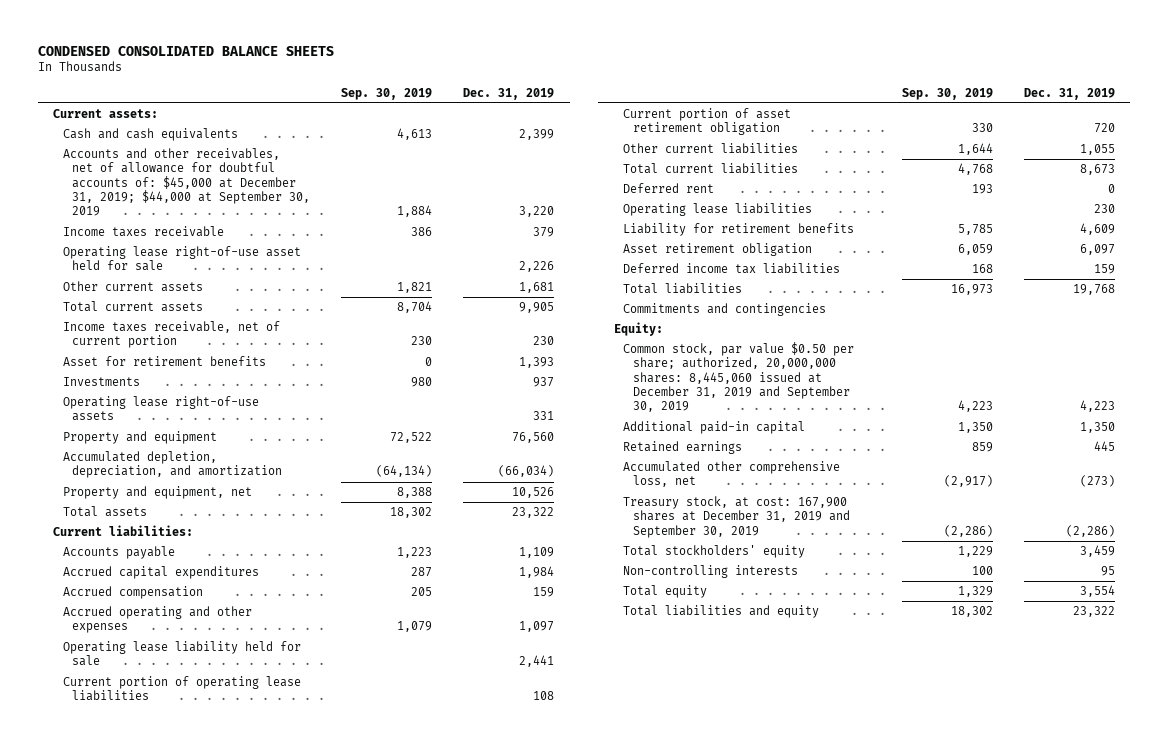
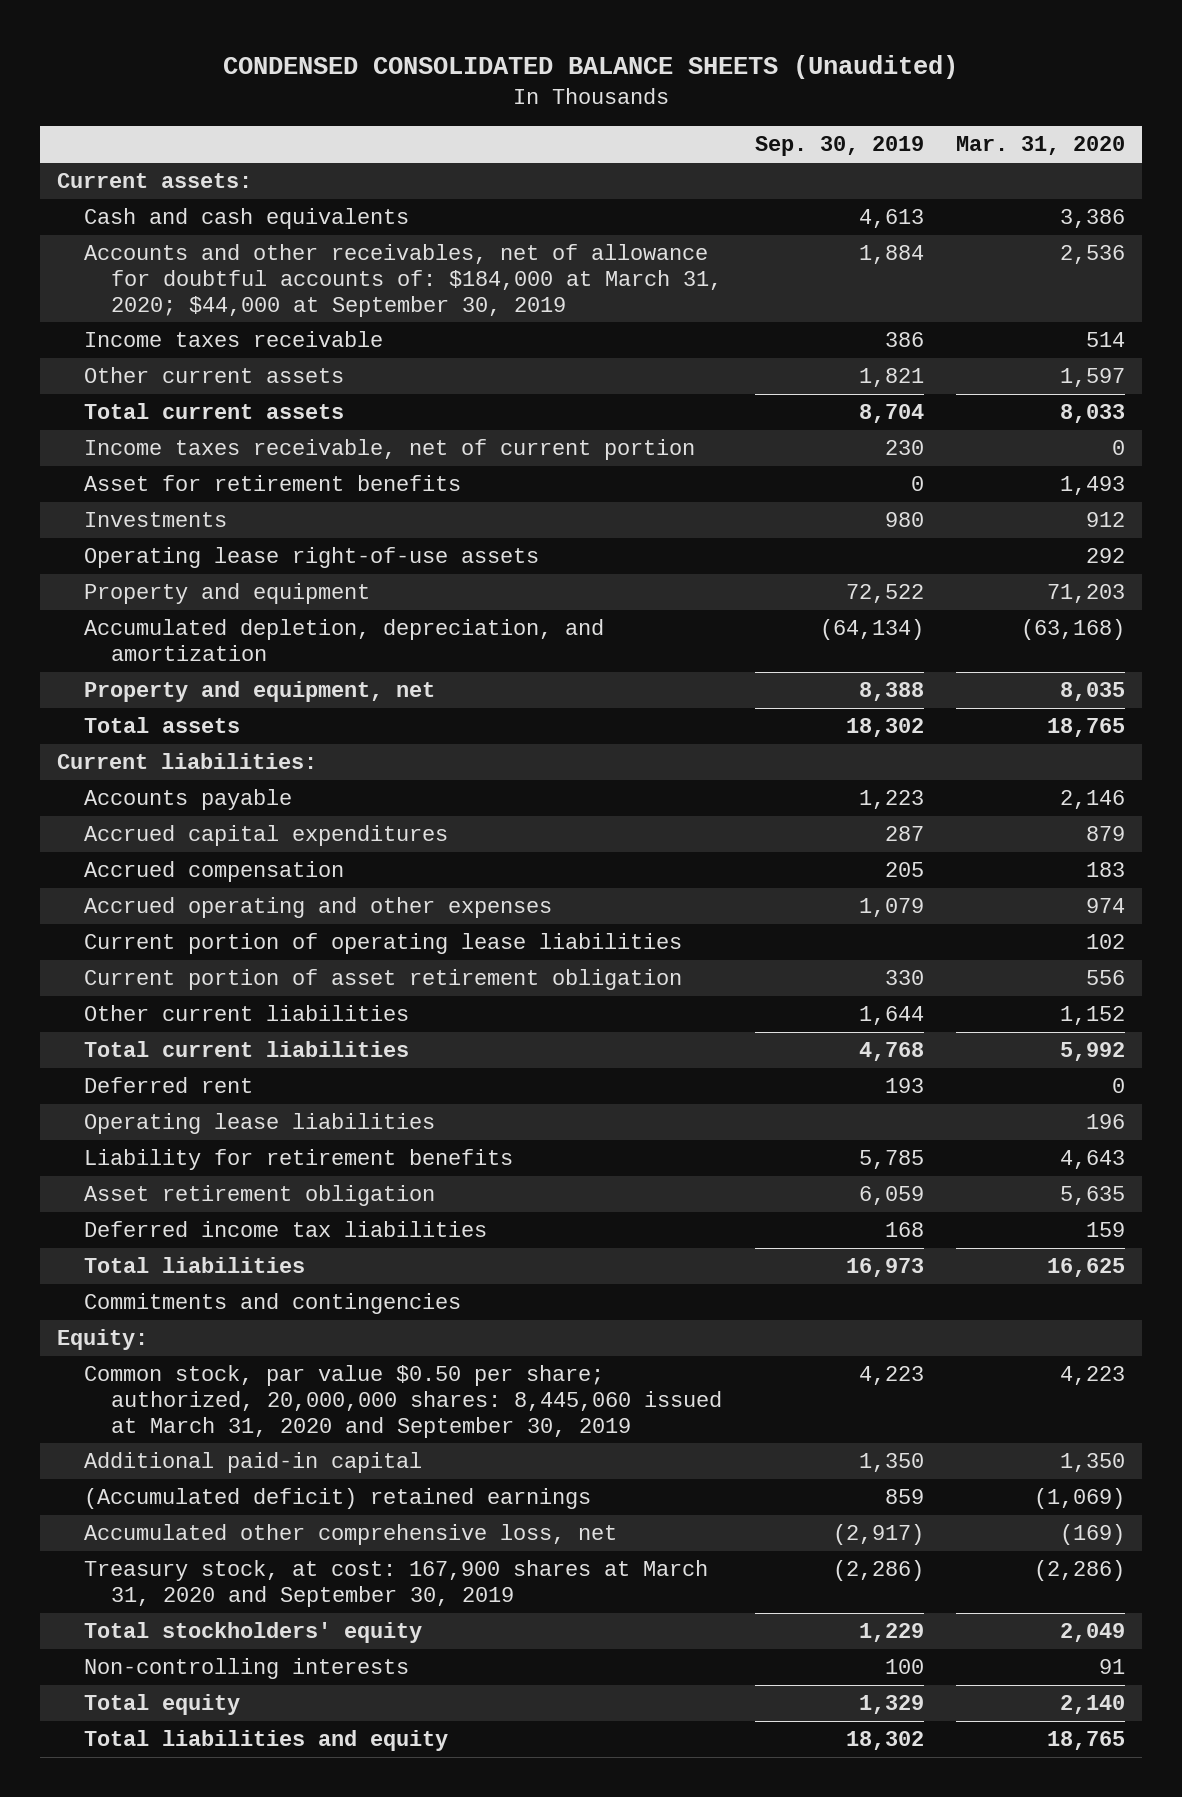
[37,45,334,56] CONDENSED CONSOLIDATED BALANCE SHEETS -> [222,55,958,80] CONDENSED CONSOLIDATED BALANCE SHEETS (Unaudited)
[463,87,555,100] Dec. 31, 2019 -> none
none -> [956,136,1126,156] Mar. 31, 2020
[62,148,310,217] Accounts and other receivables, net of allowance for doubtful accounts of: $45,000 at December 31, 2019; $44,000 at September 30, 2019 -> [83,244,723,317] Accounts and other receivables, net of allowance for doubtful accounts of: $184,000 at March 31, 2020; $44,000 at September 30, 2019
[62,246,301,272] Operating lease right-of-use asset held for sale -> none
[62,641,301,667] Operating lease liability held for sale -> none
[623,342,855,413] Common stock, par value $0.50 per share; authorized, 20,000,000 shares: 8,445,060 issued at December 31, 2019 and September 30, 2019 -> [83,1365,723,1438] Common stock, par value $0.50 per share; authorized, 20,000,000 shares: 8,445,060 issued at March 31, 2020 and September 30, 2019
[623,441,743,455] Retained earnings -> [83,1488,591,1510] (Accumulated deficit) retained earnings
[623,496,850,538] Treasury stock, at cost: 167,900 shares at December 31, 2019 and September 30, 2019 -> [83,1560,708,1607] Treasury stock, at cost: 167,900 shares at March 31, 2020 and September 30, 2019

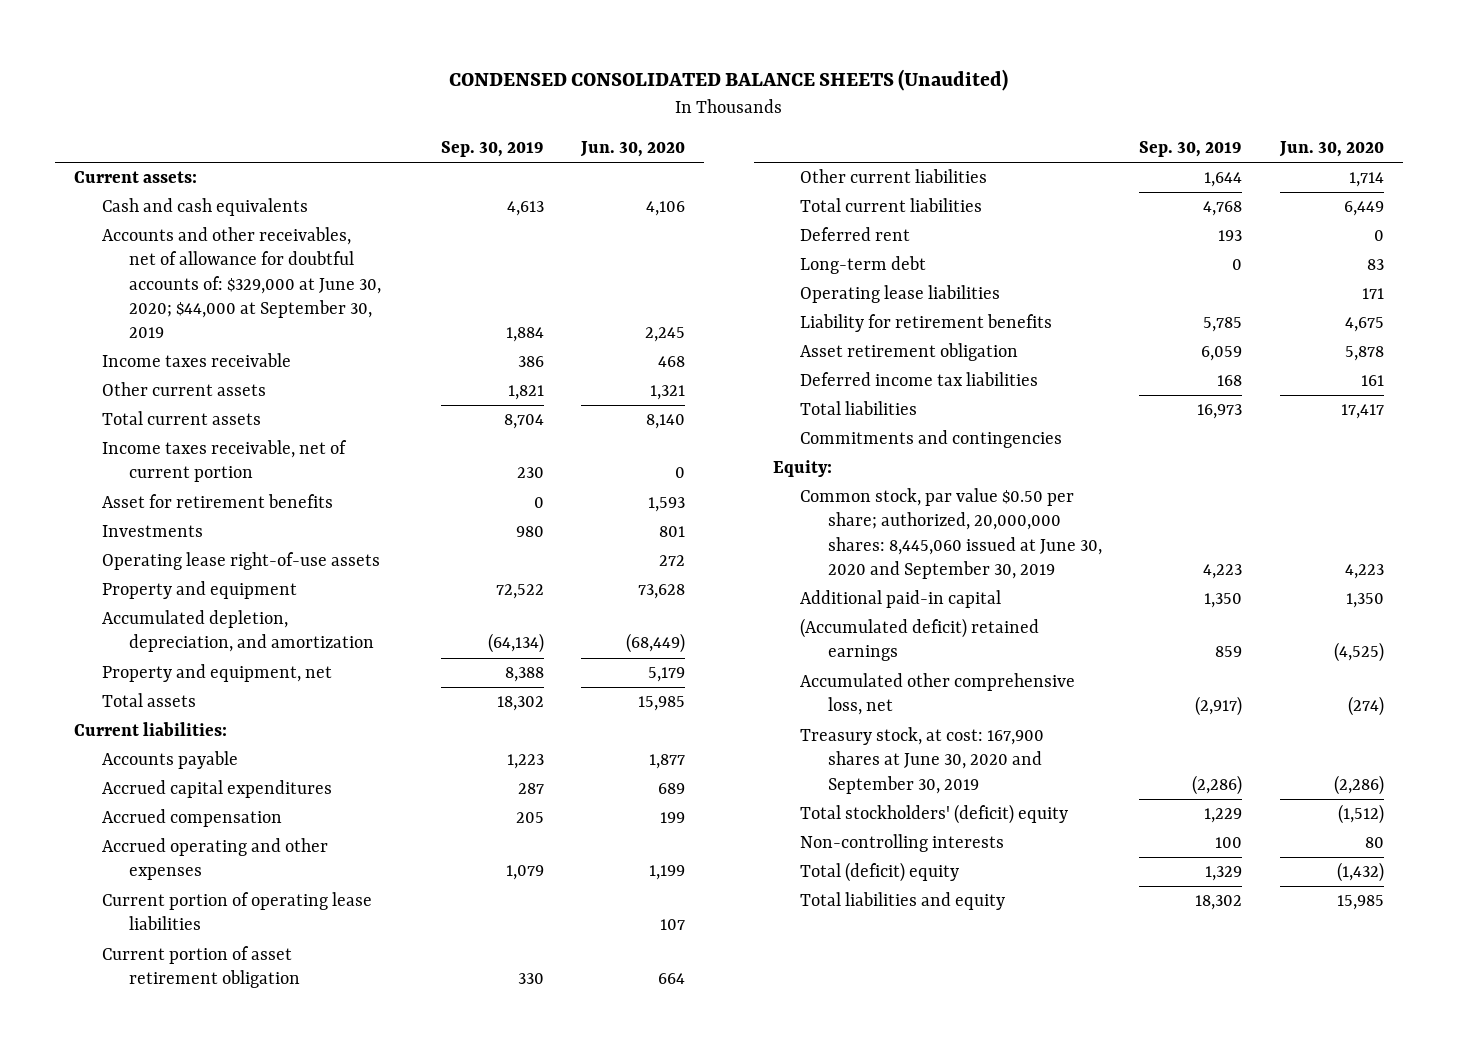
[956,136,1126,156] Mar. 31, 2020 -> none
none -> [580,141,686,158] Jun. 30, 2020
[83,244,723,317] Accounts and other receivables, net of allowance for doubtful accounts of: $184,000 at March 31, 2020; $44,000 at September 30, 2019 -> [101,227,382,338] Accounts and other receivables, net of allowance for doubtful accounts of: $329,000 at June 30, 2020; $44,000 at September 30, 2019
none -> [800,256,927,275] Long-term debt
[83,1365,723,1438] Common stock, par value $0.50 per share; authorized, 20,000,000 shares: 8,445,060 issued at March 31, 2020 and September 30, 2019 -> [800,488,1102,579] Common stock, par value $0.50 per share; authorized, 20,000,000 shares: 8,445,060 issued at June 30, 2020 and September 30, 2019
[83,1560,708,1607] Treasury stock, at cost: 167,900 shares at March 31, 2020 and September 30, 2019 -> [800,727,1045,794] Treasury stock, at cost: 167,900 shares at June 30, 2020 and September 30, 2019
[83,1622,422,1644] Total stockholders' equity -> [800,804,1069,825] Total stockholders' (deficit) equity
[83,1694,240,1716] Total equity -> [800,862,960,883] Total (deficit) equity

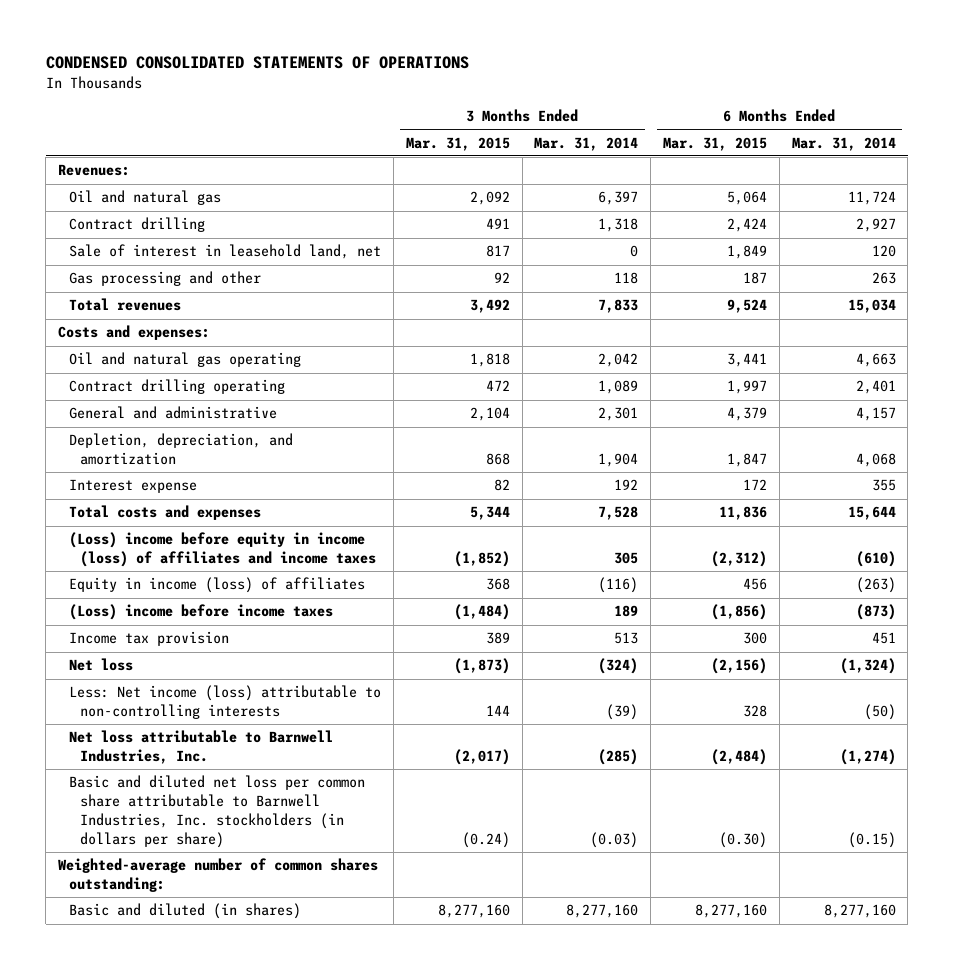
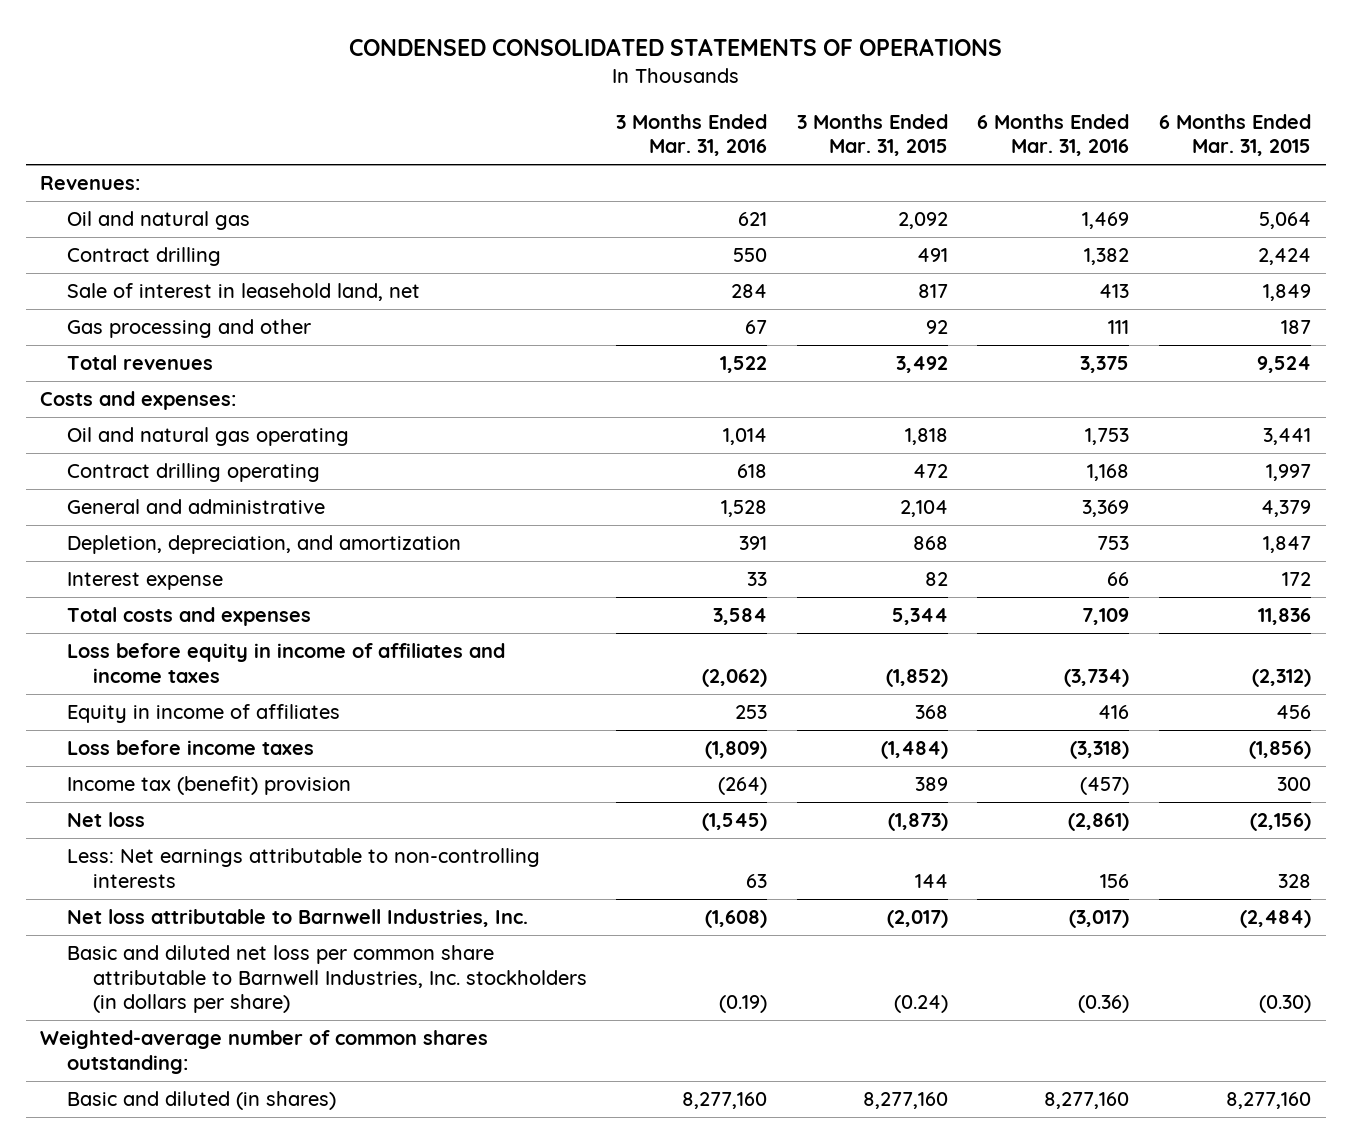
[534,136,639,151] Mar. 31, 2014 -> none
[791,136,896,151] Mar. 31, 2014 -> none
none -> [616,113,768,157] 3 Months Ended Mar. 31, 2016
none -> [977,113,1130,157] 6 Months Ended Mar. 31, 2016
[69,532,377,568] (Loss) income before equity in income (loss) of affiliates and income taxes -> [66,643,505,683] Loss before equity in income of affiliates and income taxes
[69,577,366,594] Equity in income (loss) of affiliates -> [66,704,340,724] Equity in income of affiliates
[69,604,334,621] (Loss) income before income taxes -> [66,740,314,756] Loss before income taxes
[69,631,230,647] Income tax provision -> [66,776,351,796] Income tax (benefit) provision
[69,685,382,720] Less: Net income (loss) attributable to non-controlling interests -> [66,848,540,888] Less: Net earnings attributable to non-controlling interests

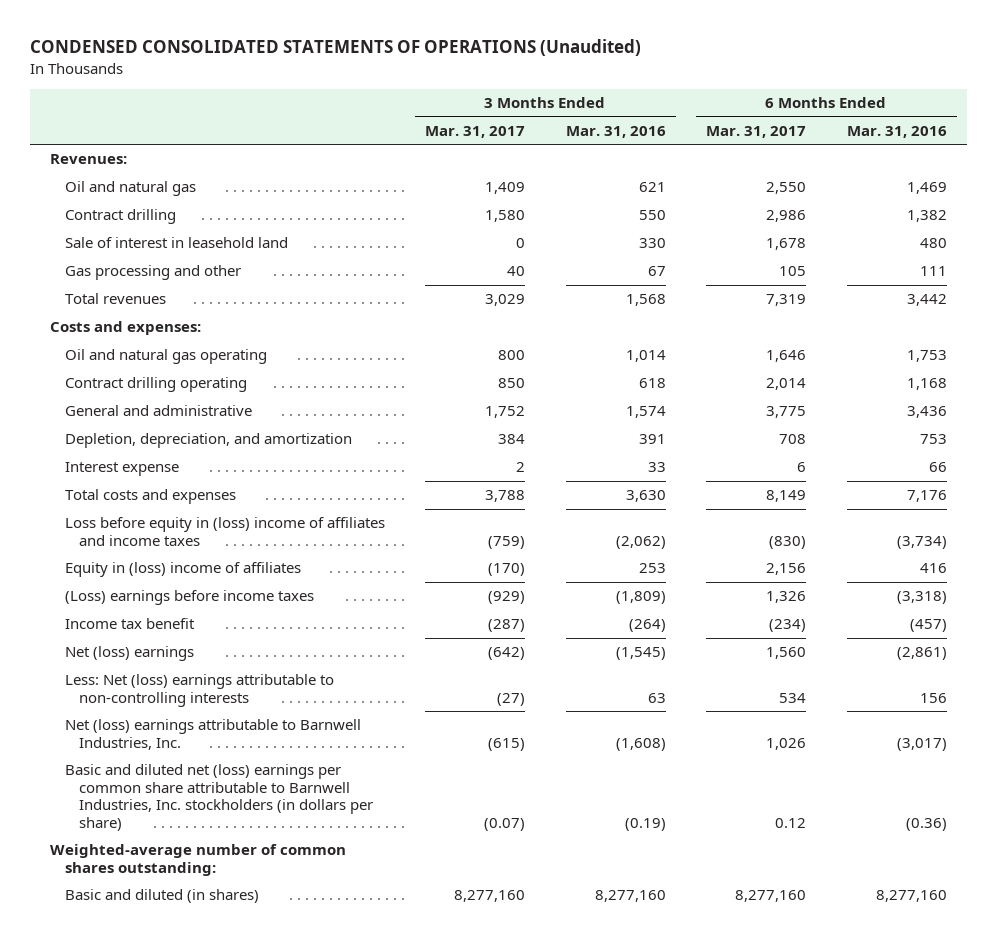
[348,38,1002,57] CONDENSED CONSOLIDATED STATEMENTS OF OPERATIONS -> [30,39,642,57] CONDENSED CONSOLIDATED STATEMENTS OF OPERATIONS (Unaudited)
[796,113,948,157] 3 Months Ended Mar. 31, 2015 -> none
[1158,113,1311,157] 6 Months Ended Mar. 31, 2015 -> none
none -> [425,125,526,138] Mar. 31, 2017
none -> [706,125,807,138] Mar. 31, 2017
[66,283,420,302] Sale of interest in leasehold land, net -> [64,237,288,249] Sale of interest in leasehold land
[731,284,768,299] 284 -> [638,238,666,249] 330
[1099,284,1130,299] 413 -> [919,238,947,249] 480
[720,356,768,374] 1,522 -> [625,294,666,307] 1,568
[1080,356,1130,374] 3,375 -> [906,294,947,307] 3,442
[721,500,768,518] 1,528 -> [625,406,666,419] 1,574
[1082,500,1130,518] 3,369 -> [906,406,947,419] 3,436
[713,608,768,626] 3,584 -> [625,490,666,503] 3,630
[1082,608,1130,626] 7,109 -> [906,490,947,503] 7,176
[66,643,505,683] Loss before equity in income of affiliates and income taxes -> [64,517,385,546] Loss before equity in (loss) income of affiliates and income taxes
[66,704,340,724] Equity in income of affiliates -> [64,562,301,578] Equity in (loss) income of affiliates
[66,740,314,756] Loss before income taxes -> [64,590,314,606] (Loss) earnings before income taxes
[66,776,351,796] Income tax (benefit) provision -> [64,618,195,630] Income tax benefit
[66,812,145,828] Net loss -> [64,646,194,662] Net (loss) earnings
[66,848,540,888] Less: Net earnings attributable to non-controlling interests -> [64,674,334,707] Less: Net (loss) earnings attributable to non-controlling interests
[66,909,528,928] Net loss attributable to Barnwell Industries, Inc. -> [64,719,361,750] Net (loss) earnings attributable to Barnwell Industries, Inc.
[66,945,587,1014] Basic and diluted net loss per common share attributable to Barnwell Industries, Inc. stockholders (in dollars per share) -> [64,764,373,831] Basic and diluted net (loss) earnings per common share attributable to Barnwell Industries, Inc. stockholders (in dollars per share)

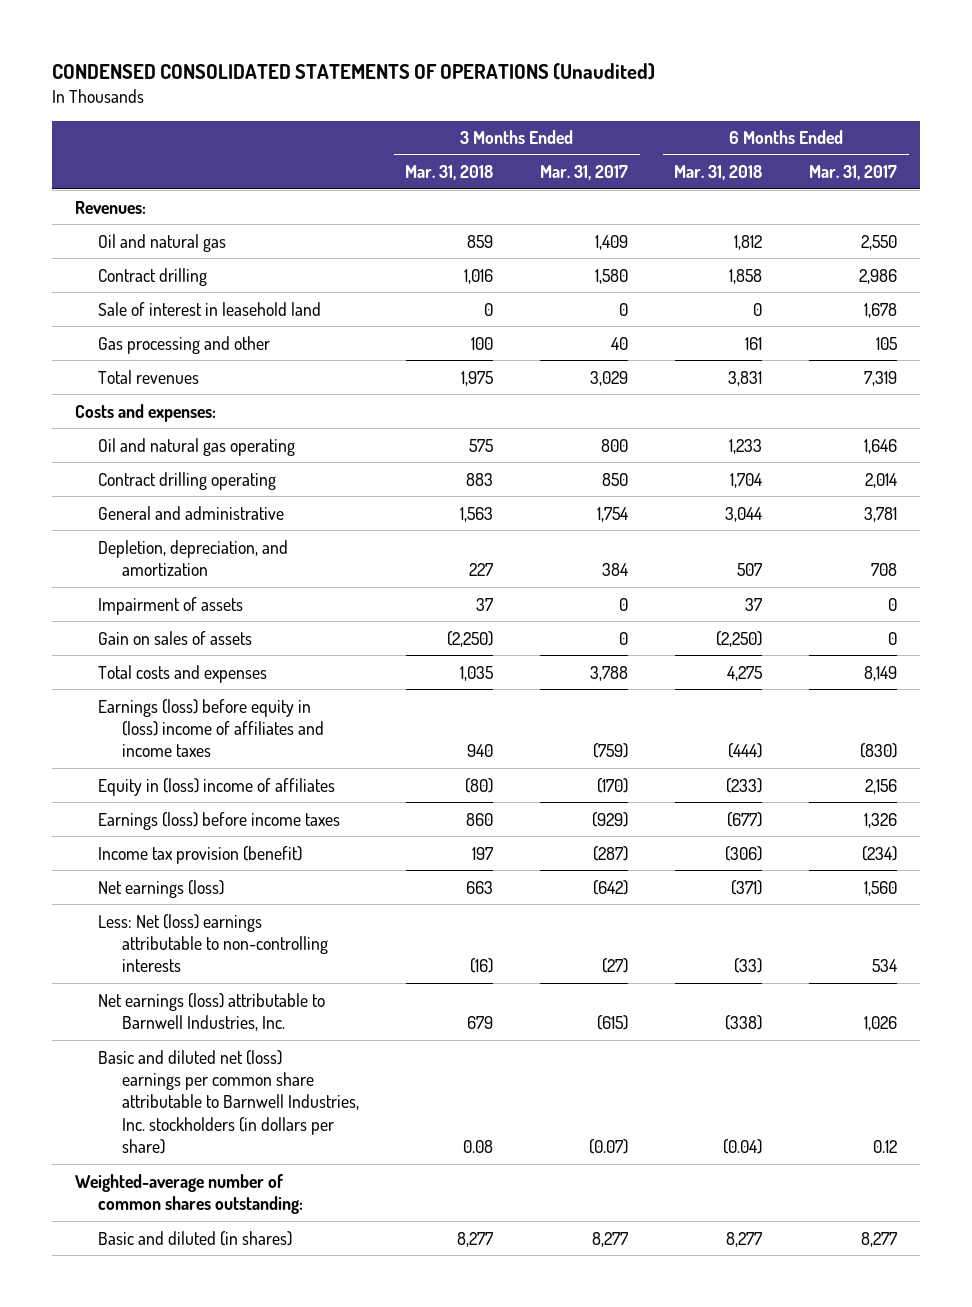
[565,125,666,138] Mar. 31, 2016 -> none
[846,125,947,138] Mar. 31, 2016 -> none
none -> [405,165,494,181] Mar. 31, 2018
none -> [674,165,763,181] Mar. 31, 2018
[485,406,526,419] 1,752 -> [596,506,628,522] 1,754
[766,406,807,419] 3,775 -> [863,506,897,522] 3,781
[64,462,179,477] Interest expense -> none
none -> [98,596,244,615] Impairment of assets
none -> [98,630,253,645] Gain on sales of assets
[64,517,385,546] Loss before equity in (loss) income of affiliates and income taxes -> [98,698,324,758] Earnings (loss) before equity in (loss) income of affiliates and income taxes
[64,590,314,606] (Loss) earnings before income taxes -> [98,811,341,830] Earnings (loss) before income taxes
[64,618,195,630] Income tax benefit -> [98,845,303,864] Income tax provision (benefit)
[64,646,194,662] Net (loss) earnings -> [98,879,225,898] Net earnings (loss)
[64,719,361,750] Net (loss) earnings attributable to Barnwell Industries, Inc. -> [98,992,326,1031] Net earnings (loss) attributable to Barnwell Industries, Inc.
[454,890,526,903] 8,277,160 -> [591,1231,628,1247] 8,277
[735,890,807,903] 8,277,160 -> [860,1231,897,1247] 8,277

